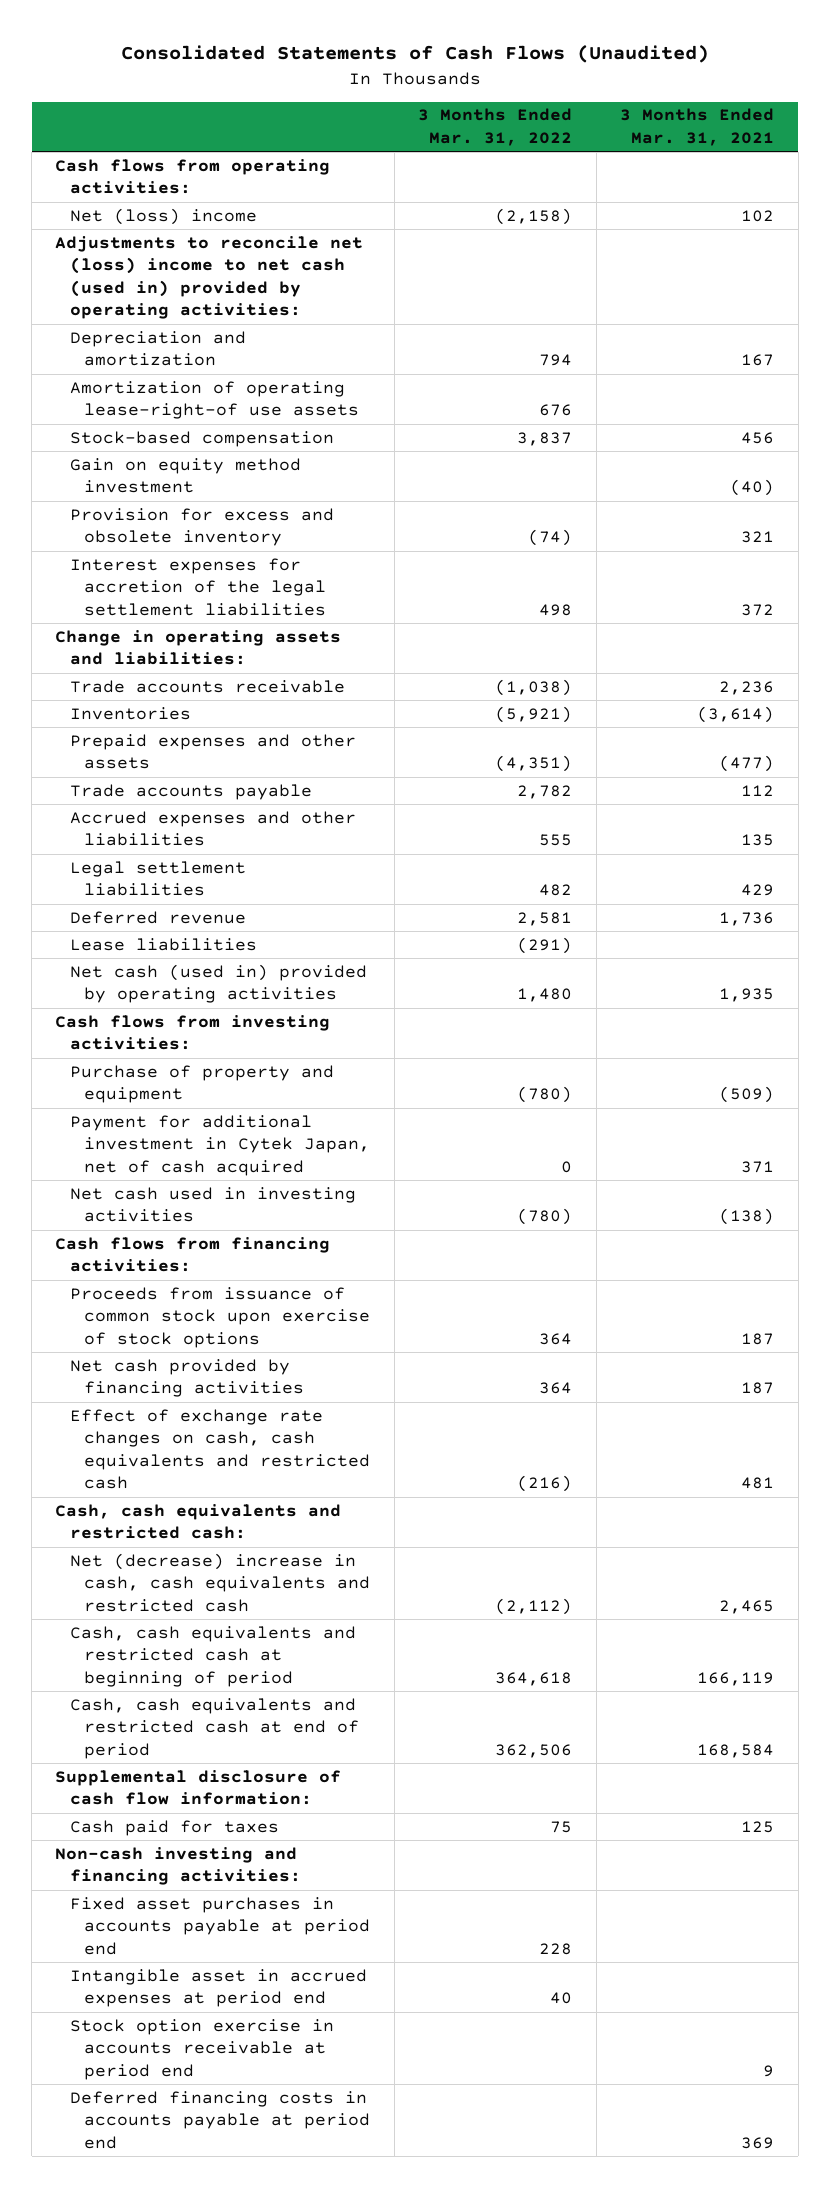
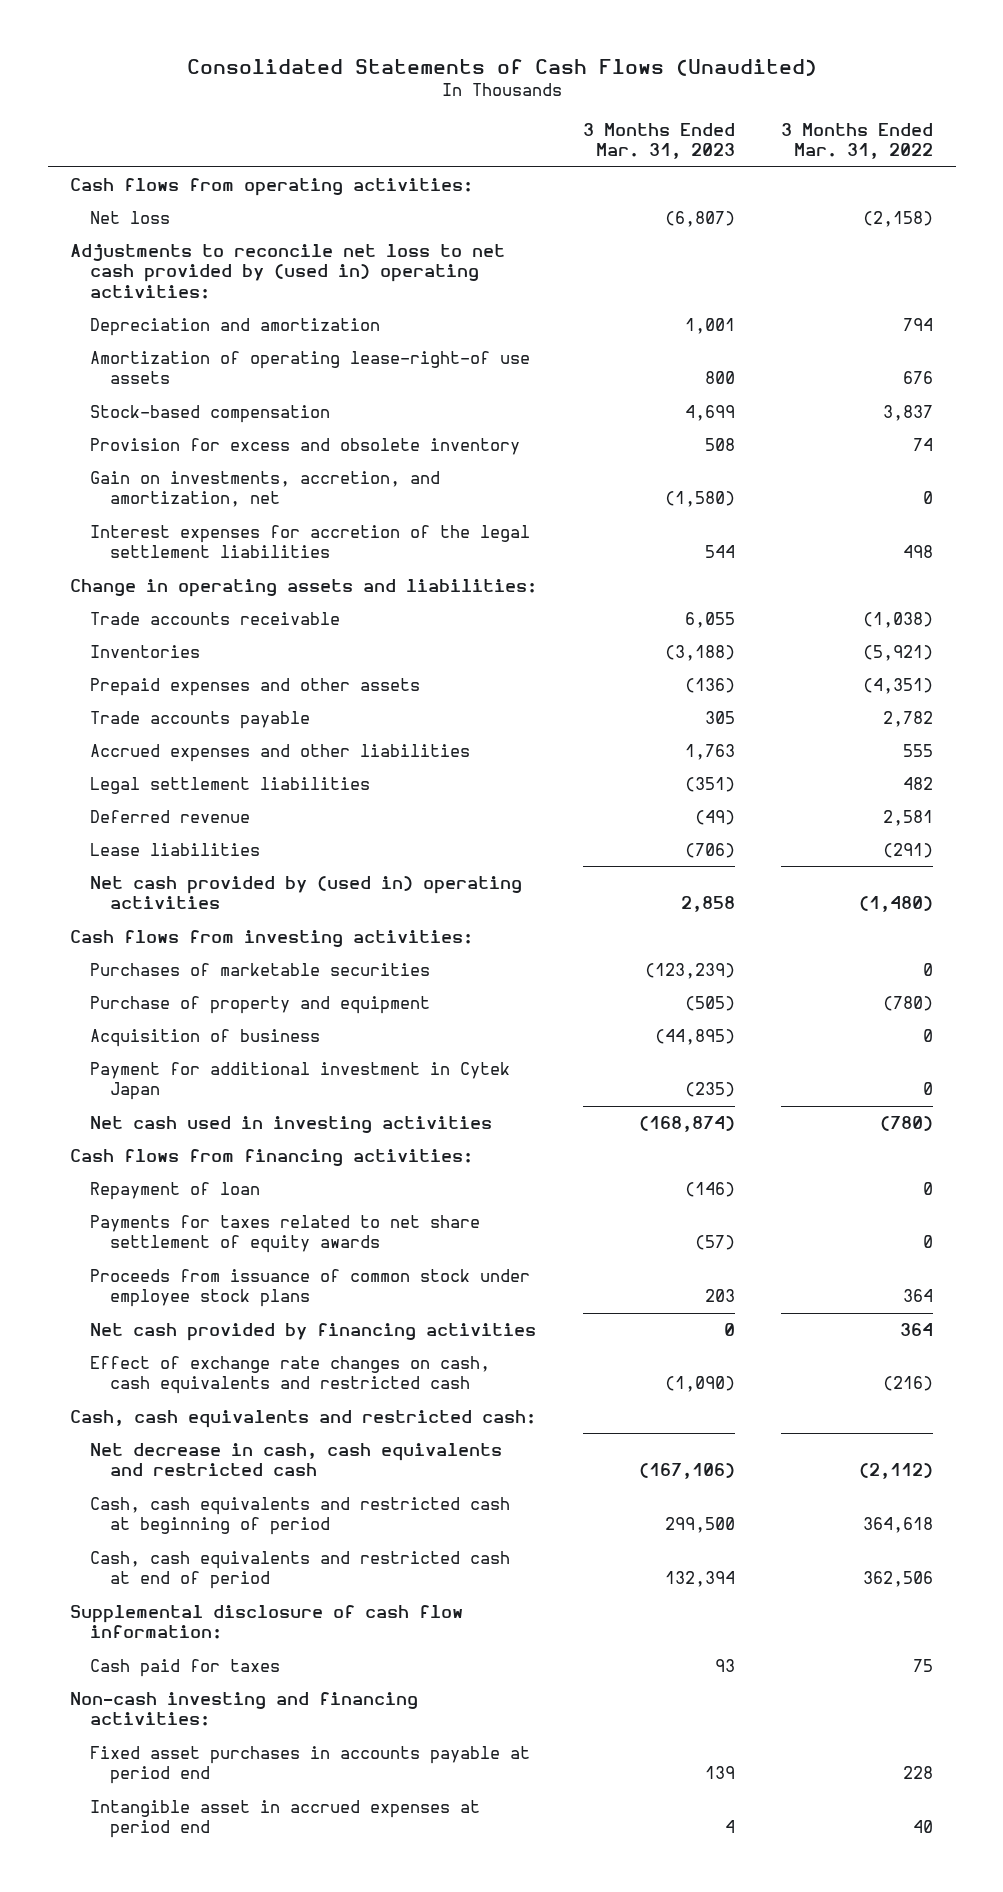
[620,108,775,146] 3 Months Ended Mar. 31, 2021 -> none
none -> [583,122,736,160] 3 Months Ended Mar. 31, 2023
[69,207,257,225] Net (loss) income -> [90,211,171,225] Net loss
[55,235,364,320] Adjustments to reconcile net (loss) income to net cash (used in) provided by operating activities: -> [70,244,506,299] Adjustments to reconcile net loss to net cash provided by (used in) operating activities:
[69,457,301,494] Gain on equity method investment -> none
[528,529,573,547] (74) -> [912,438,933,452] 74
none -> [90,471,441,508] Gain on investments, accretion, and amortization, net
[69,963,367,1004] Net cash (used in) provided by operating activities -> [90,876,523,910] Net cash provided by (used in) operating activities
[517,988,573,1003] 1,480 -> [858,896,933,913] (1,480)
none -> [90,963,431,977] Purchases of marketable securities
none -> [90,1029,321,1048] Acquisition of business
[69,1114,371,1176] Payment for additional investment in Cytek Japan, net of cash acquired -> [90,1062,511,1101] Payment for additional investment in Cytek Japan
none -> [90,1182,261,1201] Repayment of loan
none -> [90,1215,481,1254] Payments for taxes related to net share settlement of equity awards
[69,1286,371,1348] Proceeds from issuance of common stock upon exercise of stock options -> [90,1269,531,1308] Proceeds from issuance of common stock under employee stock plans
[69,1552,371,1612] Net (decrease) increase in cash, cash equivalents and restricted cash -> [90,1443,503,1477] Net decrease in cash, cash equivalents and restricted cash
[69,2018,334,2080] Stock option exercise in accounts receivable at period end -> none
[69,2090,371,2149] Deferred financing costs in accounts payable at period end -> none

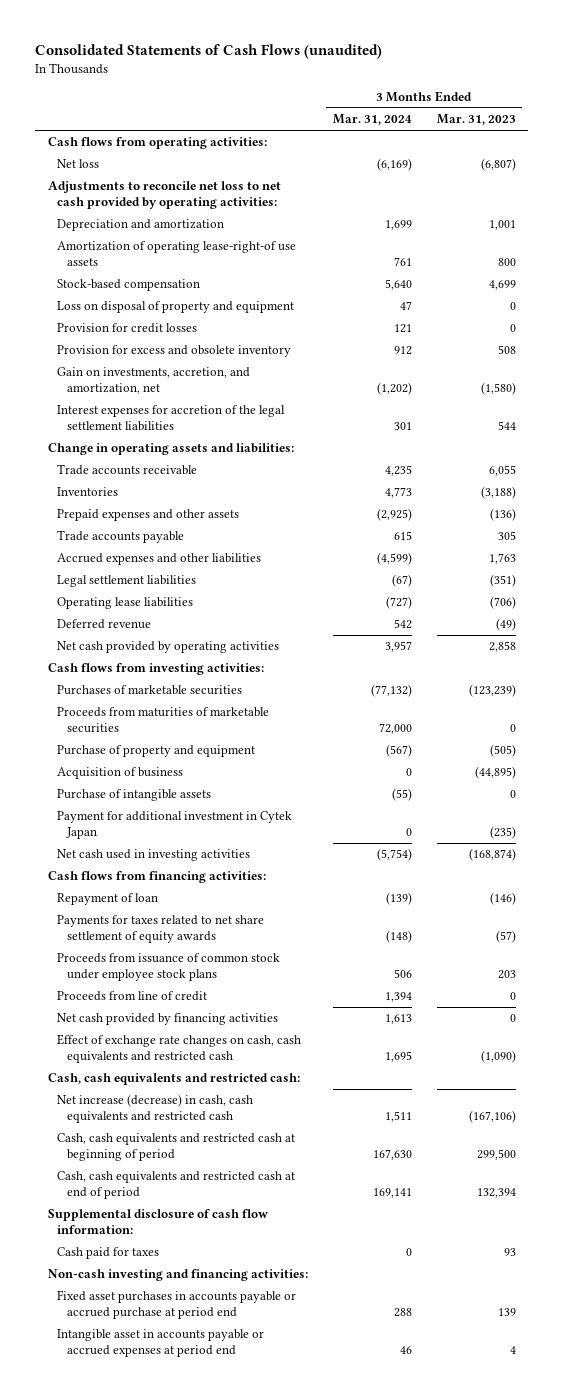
[186,58,817,76] Consolidated Statements of Cash Flows (Unaudited) -> [35,44,383,60] Consolidated Statements of Cash Flows (unaudited)
[780,122,933,160] 3 Months Ended Mar. 31, 2022 -> none
none -> [332,114,412,126] Mar. 31, 2024
[70,244,506,299] Adjustments to reconcile net loss to net cash provided by (used in) operating activities: -> [47,181,281,210] Adjustments to reconcile net loss to net cash provided by operating activities:
none -> [57,301,295,314] Loss on disposal of property and equipment
none -> [57,323,198,334] Provision for credit losses
none -> [57,597,194,610] Operating lease liabilities
[90,843,261,857] Lease liabilities -> none
[90,876,523,910] Net cash provided by (used in) operating activities -> [57,641,280,654] Net cash provided by operating activities
none -> [57,707,270,734] Proceeds from maturities of marketable securities
none -> [57,789,212,802] Purchase of intangible assets
none -> [57,991,208,1002] Proceeds from line of credit
[90,1443,503,1477] Net decrease in cash, cash equivalents and restricted cash -> [57,1094,254,1124] Net increase (decrease) in cash, cash equivalents and restricted cash
[90,1746,531,1785] Fixed asset purchases in accounts payable at period end -> [57,1290,297,1320] Fixed asset purchases in accounts payable or accrued purchase at period end
[90,1800,481,1839] Intangible asset in accrued expenses at period end -> [57,1329,265,1358] Intangible asset in accounts payable or accrued expenses at period end

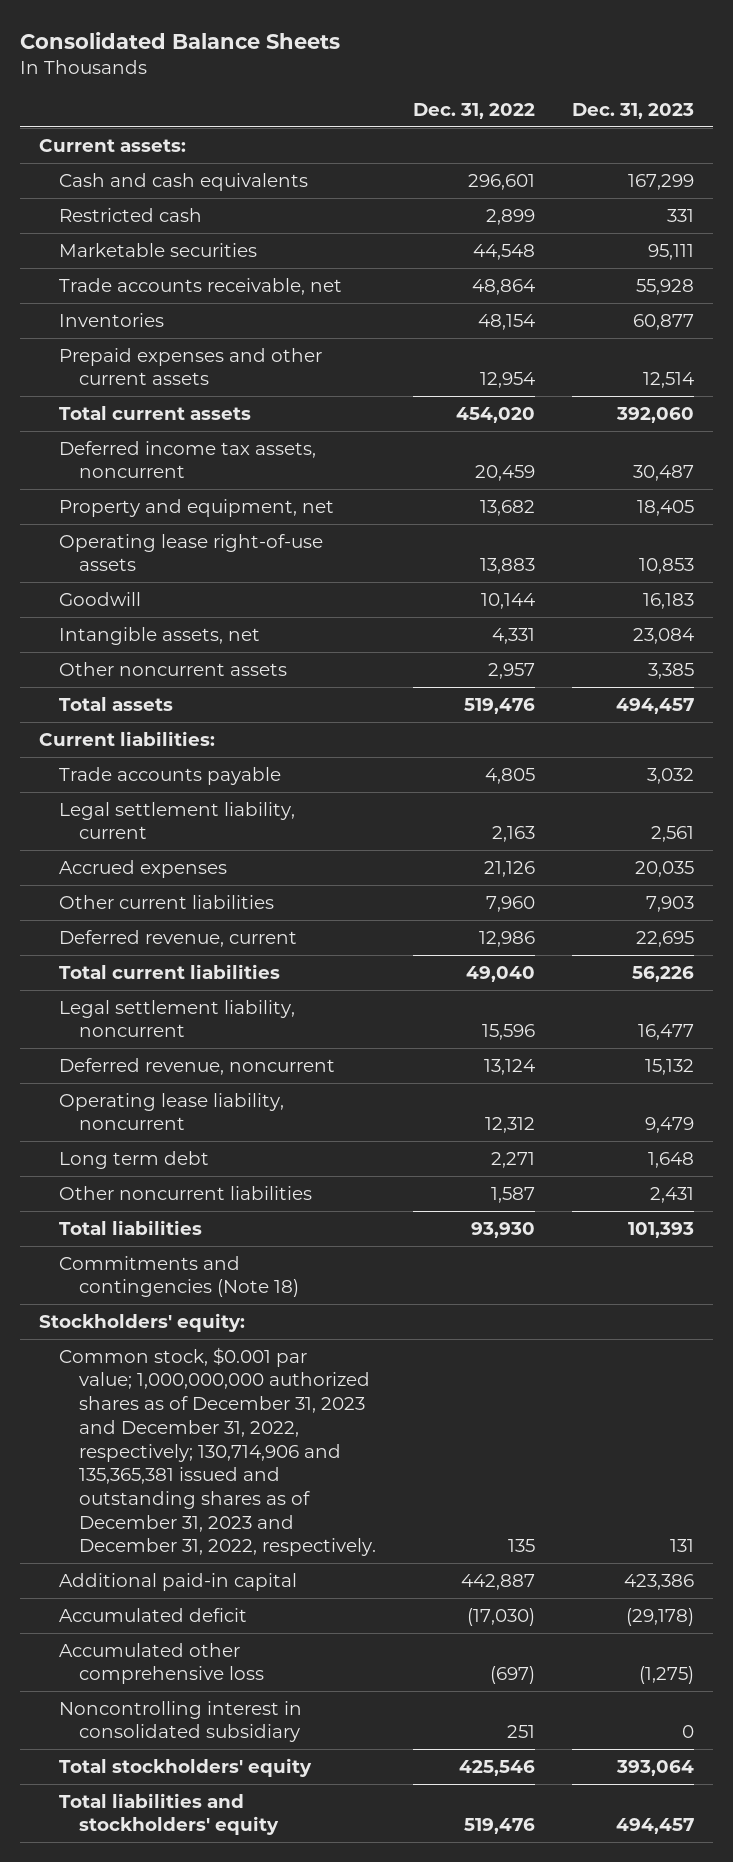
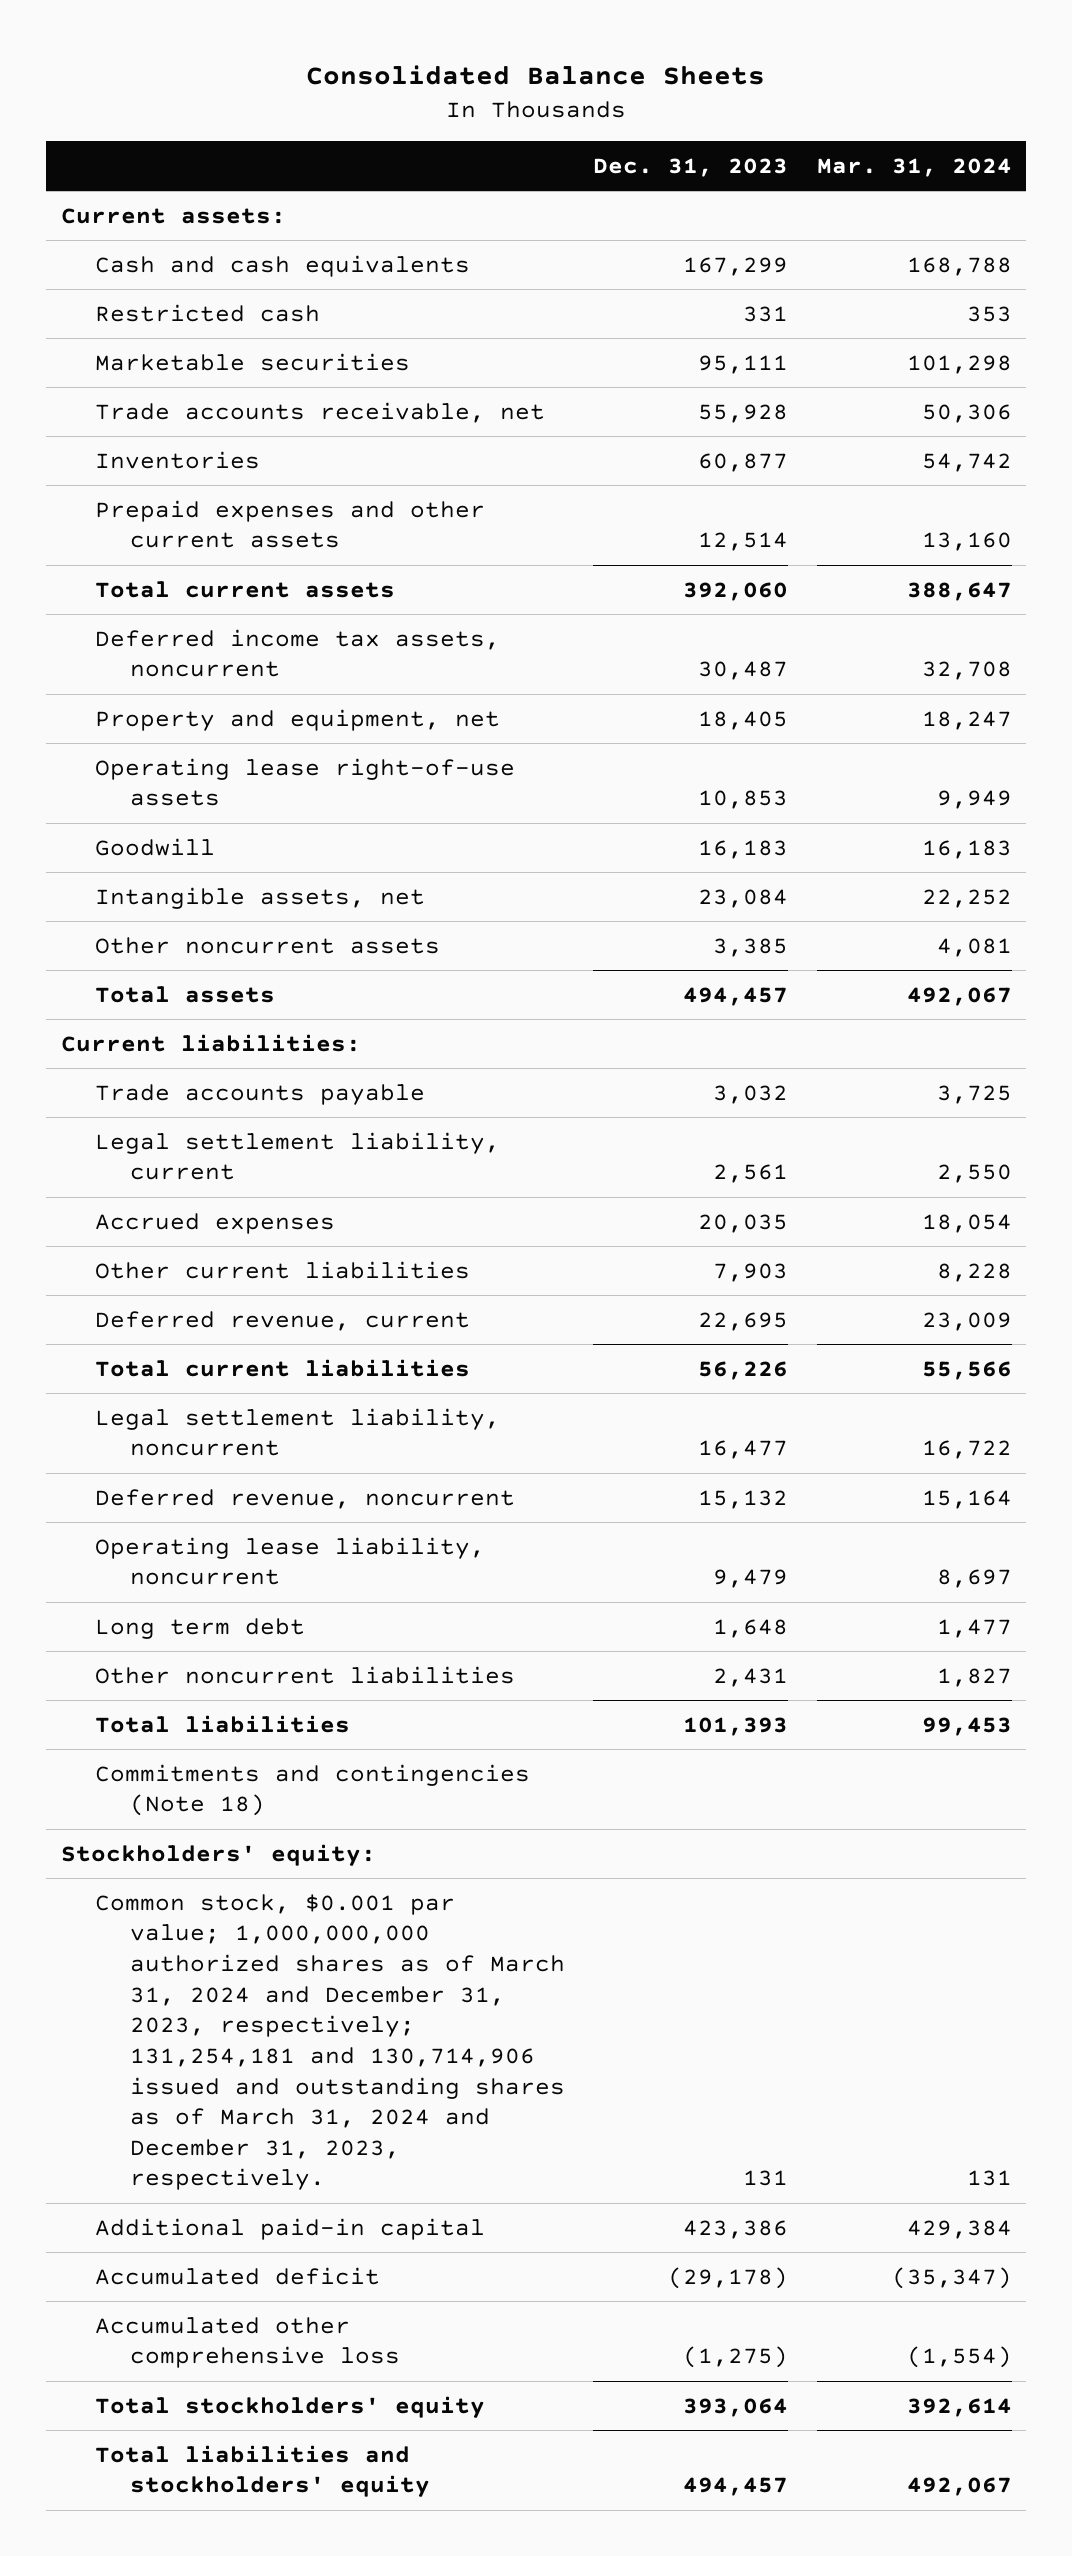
[413,102,536,119] Dec. 31, 2022 -> none
none -> [816,158,1012,178] Mar. 31, 2024
[59,1346,377,1557] Common stock, $0.001 par value; 1,000,000,000 authorized shares as of December 31, 2023 and December 31, 2022, respectively; 130,714,906 and 135,365,381 issued and outstanding shares as of December 31, 2023 and December 31, 2022, respectively. -> [95,1893,565,2191] Common stock, $0.001 par value; 1,000,000,000 authorized shares as of March 31, 2024 and December 31, 2023, respectively; 131,254,181 and 130,714,906 issued and outstanding shares as of March 31, 2024 and December 31, 2023, respectively.
[59,1700,303,1743] Noncontrolling interest in consolidated subsidiary -> none

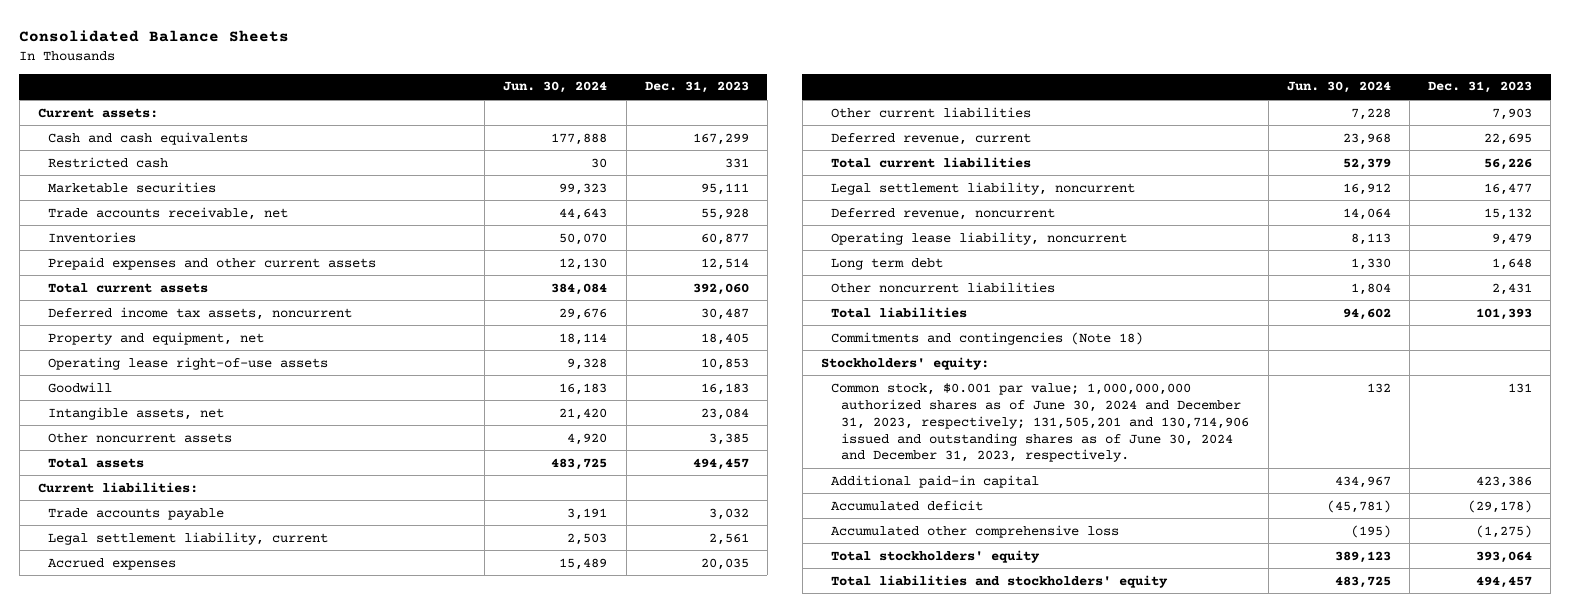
[816,158,1012,178] Mar. 31, 2024 -> none
none -> [503,81,608,94] Jun. 30, 2024
[95,1893,565,2191] Common stock, $0.001 par value; 1,000,000,000 authorized shares as of March 31, 2024 and December 31, 2023, respectively; 131,254,181 and 130,714,906 issued and outstanding shares as of March 31, 2024 and December 31, 2023, respectively. -> [831,382,1250,463] Common stock, $0.001 par value; 1,000,000,000 authorized shares as of June 30, 2024 and December 31, 2023, respectively; 131,505,201 and 130,714,906 issued and outstanding shares as of June 30, 2024 and December 31, 2023, respectively.

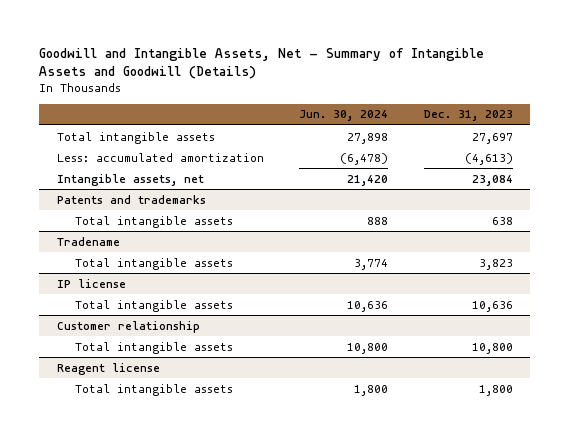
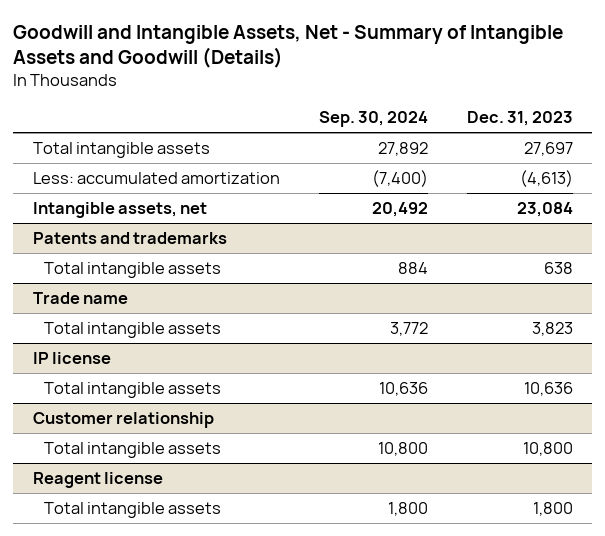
[299,110,389,122] Jun. 30, 2024 -> none
none -> [318,111,428,128] Sep. 30, 2024
[56,236,120,246] Tradename -> [32,291,128,304] Trade name

